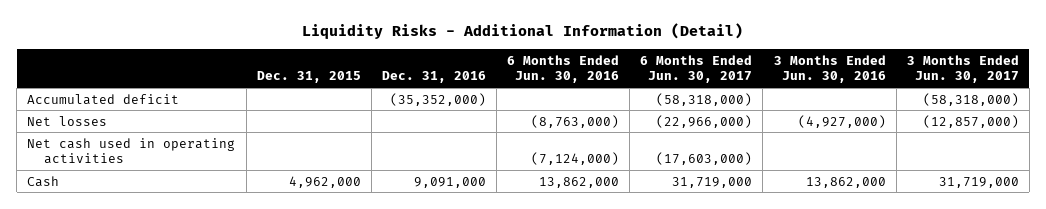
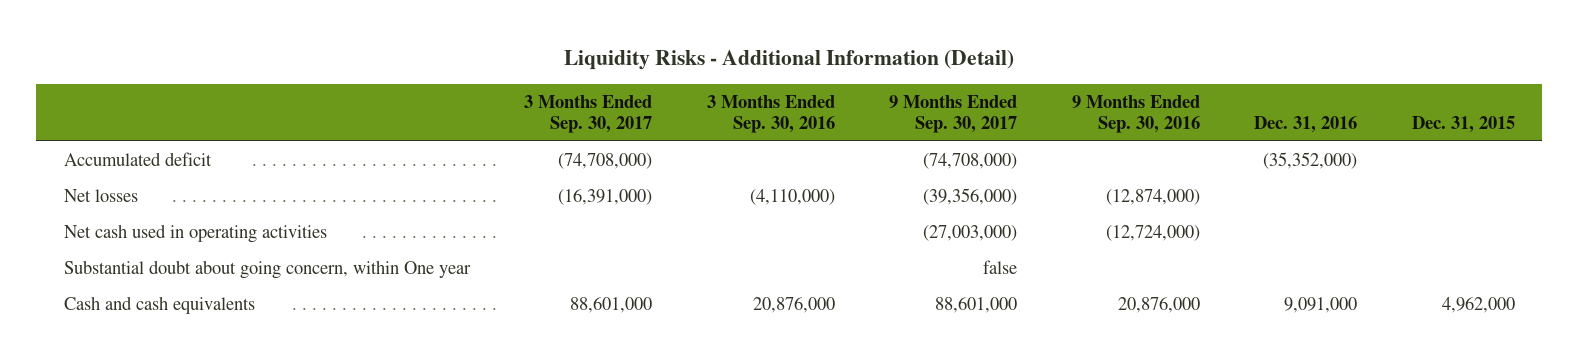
[507,54,620,84] 6 Months Ended Jun. 30, 2016 -> none
[640,54,753,84] 6 Months Ended Jun. 30, 2017 -> none
[773,54,886,84] 3 Months Ended Jun. 30, 2016 -> none
[906,54,1019,84] 3 Months Ended Jun. 30, 2017 -> none
none -> [524,94,653,134] 3 Months Ended Sep. 30, 2017
none -> [706,94,835,134] 3 Months Ended Sep. 30, 2016
none -> [889,94,1018,134] 9 Months Ended Sep. 30, 2017
none -> [1071,94,1200,134] 9 Months Ended Sep. 30, 2016
none -> [63,259,471,279] Substantial doubt about going concern, within One year
[27,175,60,187] Cash -> [63,295,255,314] Cash and cash equivalents

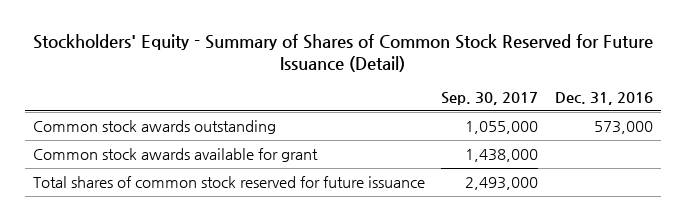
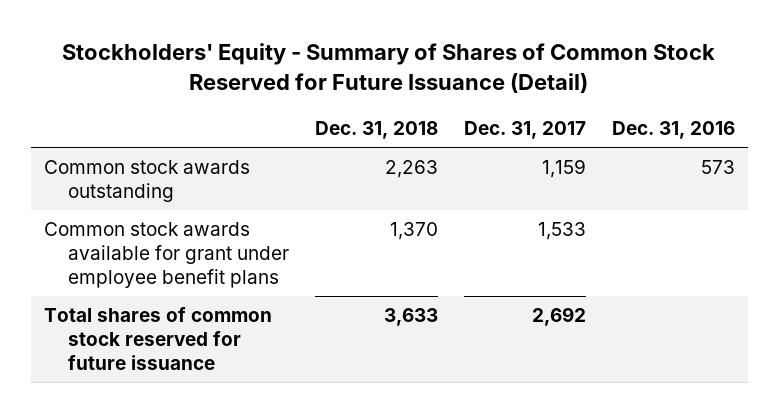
[441,91,539,105] Sep. 30, 2017 -> none
none -> [314,121,438,140] Dec. 31, 2018
none -> [463,121,586,140] Dec. 31, 2017
[593,120,653,134] 573,000 -> [700,160,735,175] 573
[32,147,318,162] Common stock awards available for grant -> [43,222,289,289] Common stock awards available for grant under employee benefit plans

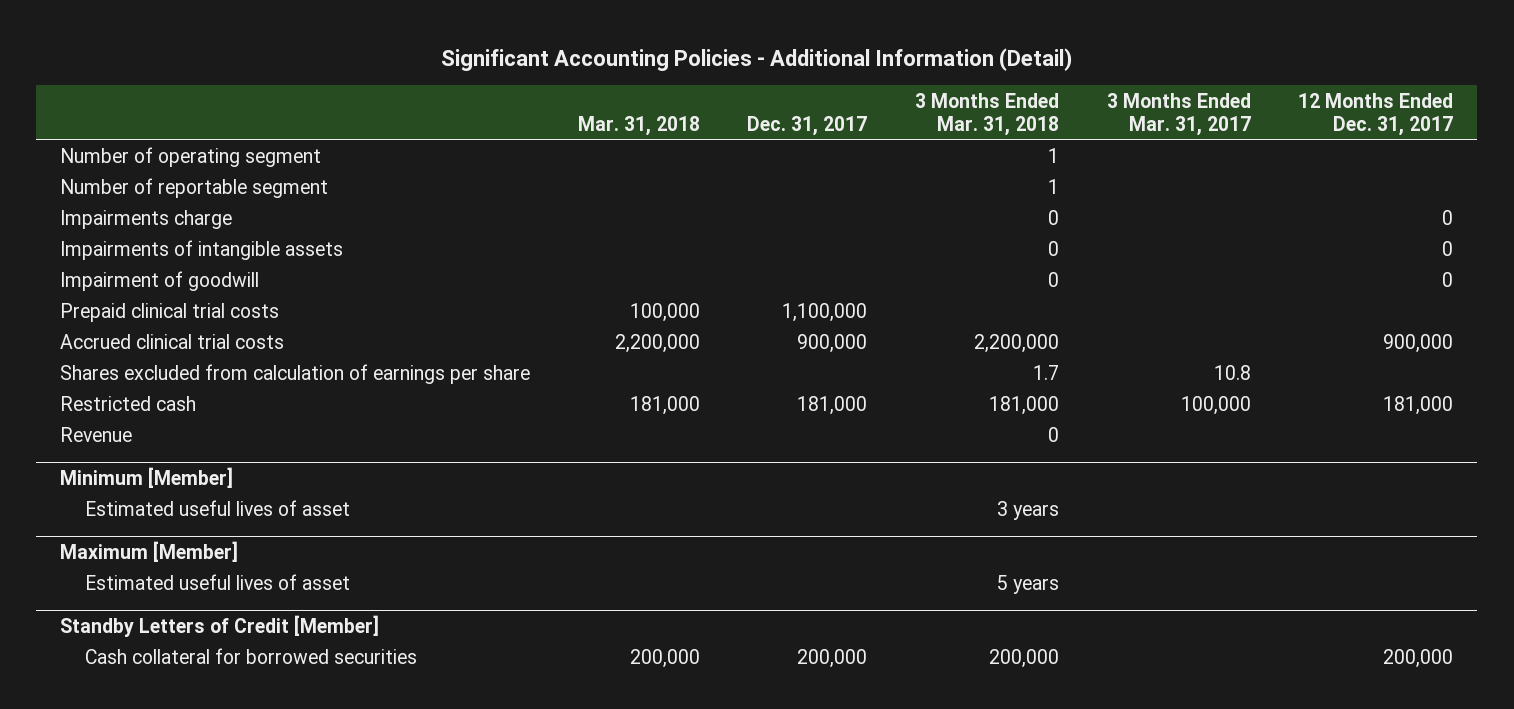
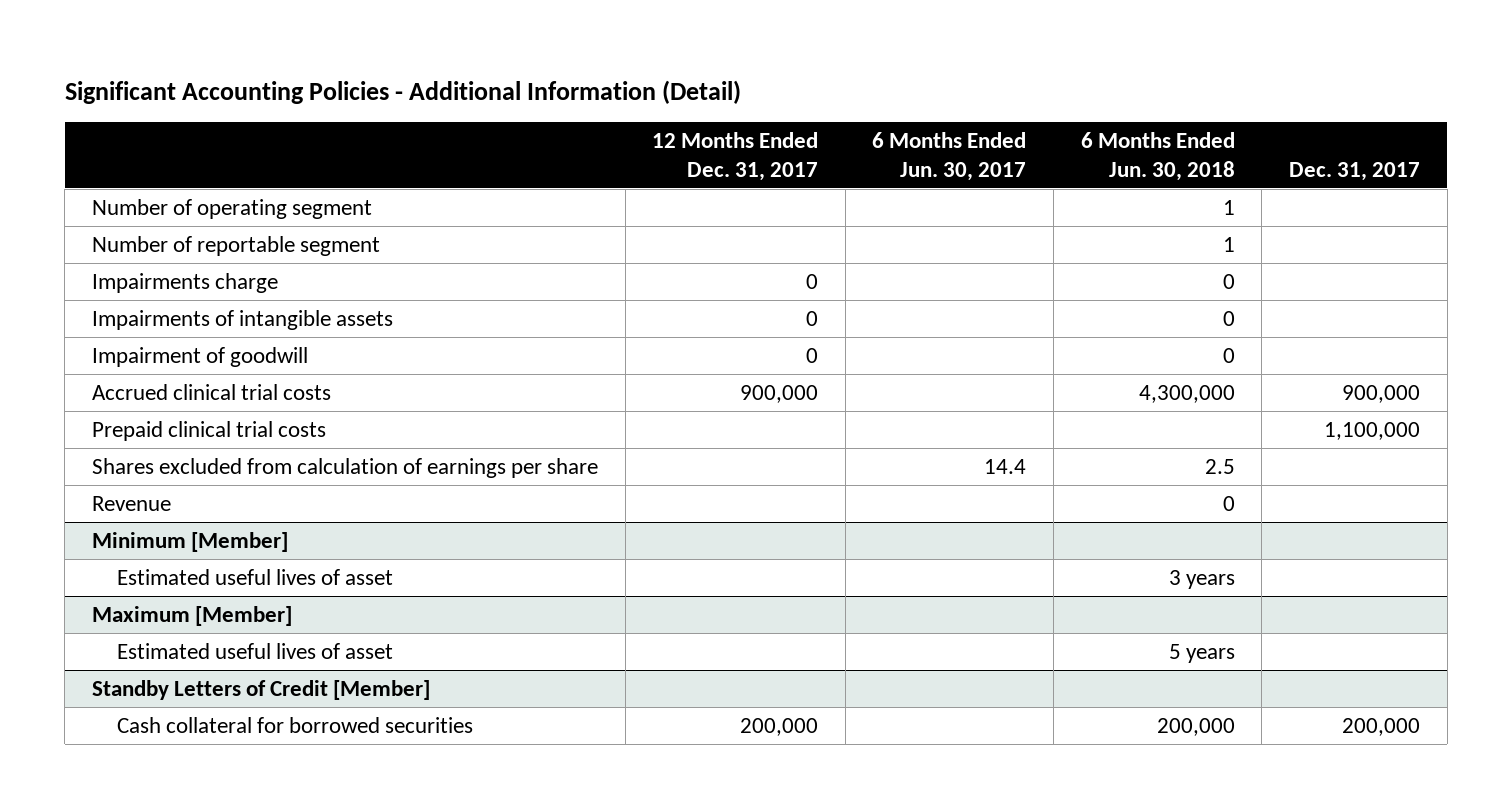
[577,116,700,137] Mar. 31, 2018 -> none
[915,92,1060,137] 3 Months Ended Mar. 31, 2018 -> none
[1106,92,1251,137] 3 Months Ended Mar. 31, 2017 -> none
none -> [872,131,1027,181] 6 Months Ended Jun. 30, 2017
none -> [1080,131,1235,181] 6 Months Ended Jun. 30, 2018
[60,303,280,323] Prepaid clinical trial costs -> [91,420,326,441] Prepaid clinical trial costs
[60,396,197,412] Restricted cash -> none

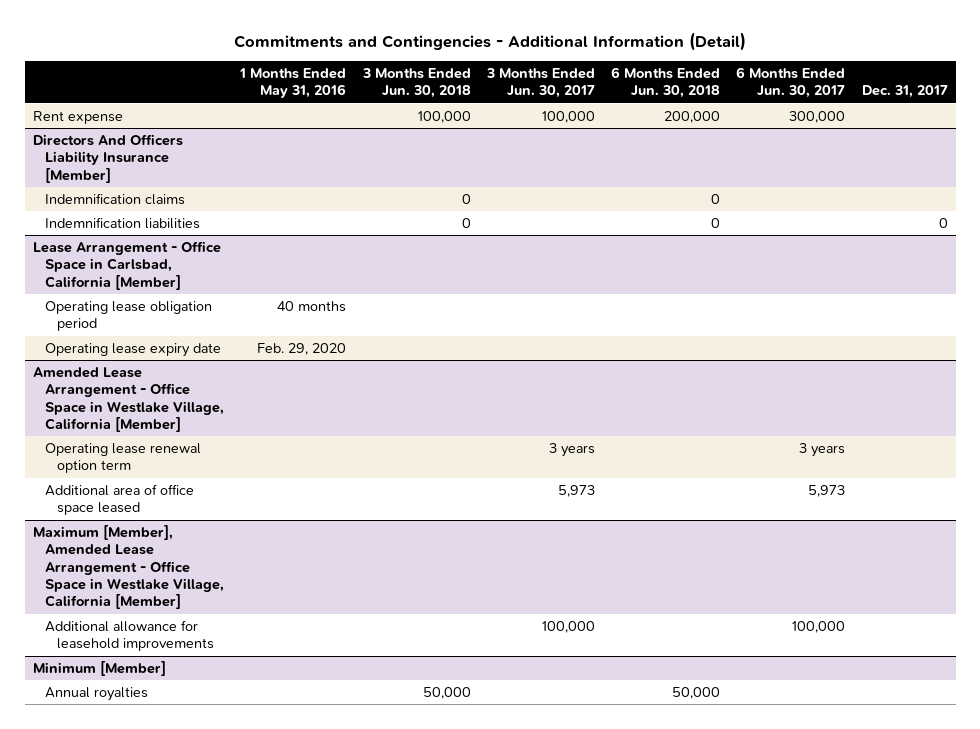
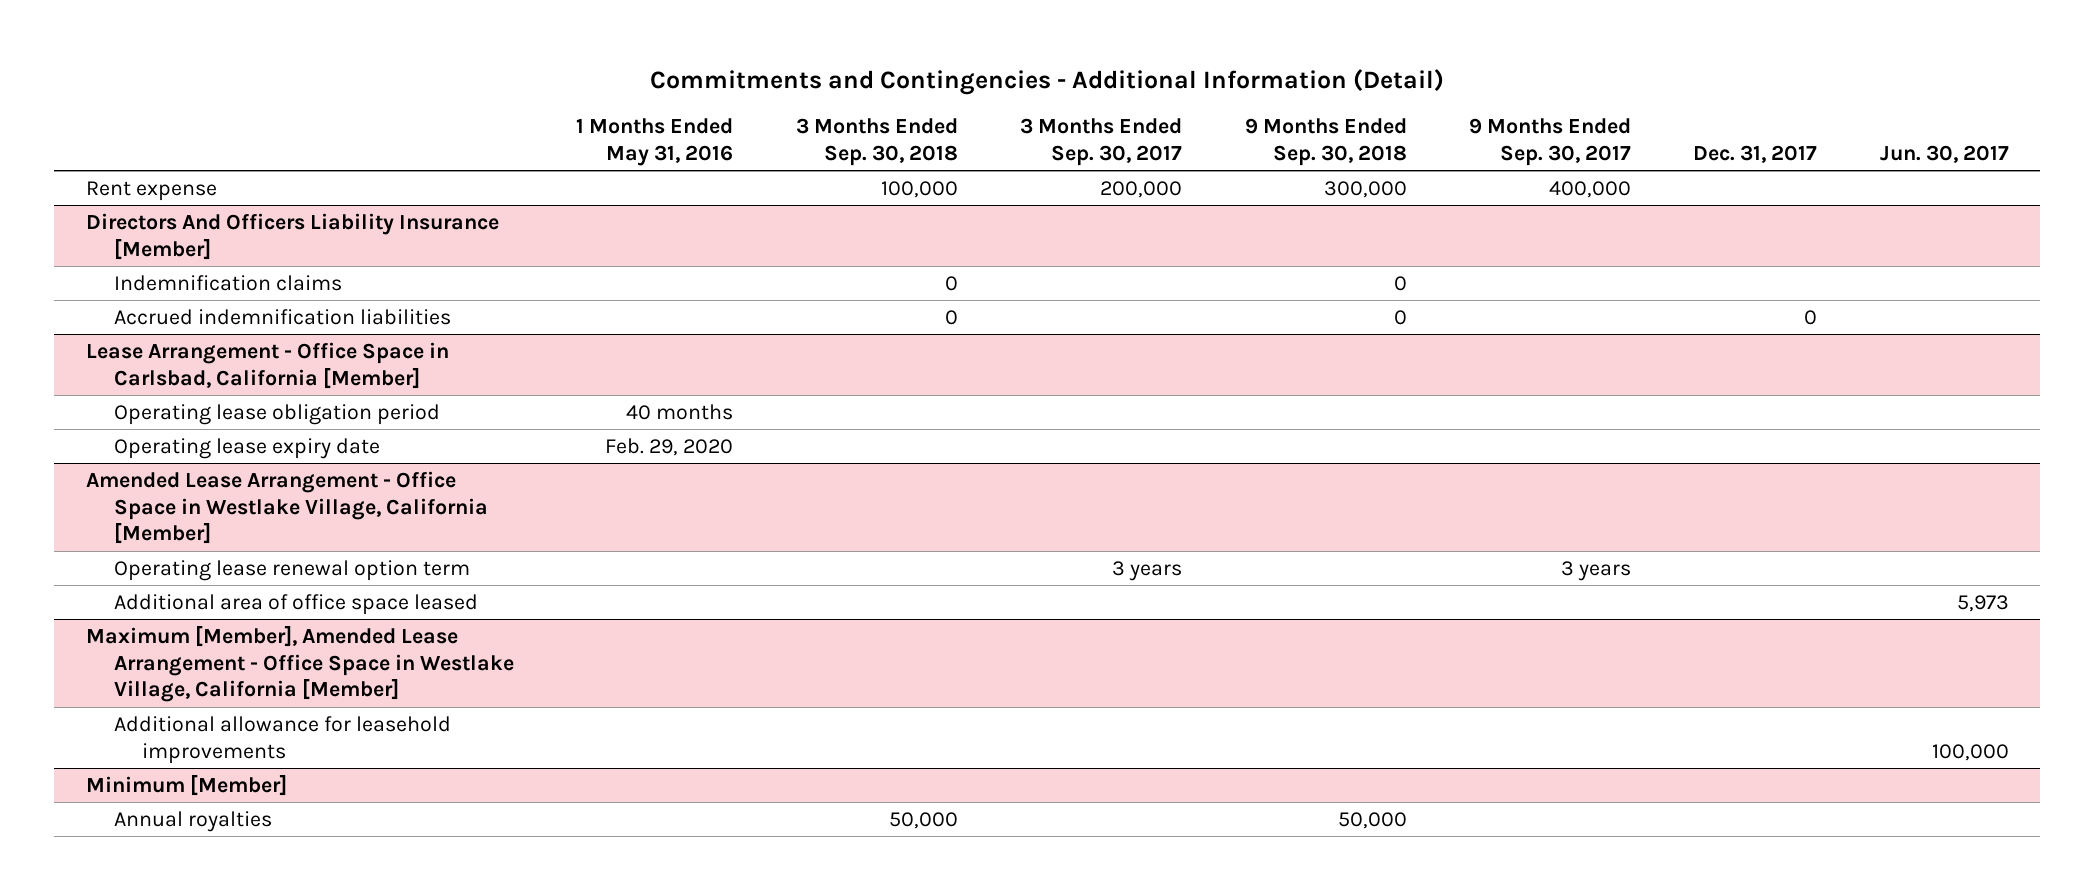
[361,68,471,99] 3 Months Ended Jun. 30, 2018 -> none
[485,68,595,99] 3 Months Ended Jun. 30, 2017 -> none
[611,67,721,99] 6 Months Ended Jun. 30, 2018 -> none
[736,67,846,99] 6 Months Ended Jun. 30, 2017 -> none
none -> [795,118,958,167] 3 Months Ended Sep. 30, 2018
none -> [1020,118,1183,167] 3 Months Ended Sep. 30, 2017
none -> [1244,118,1407,167] 9 Months Ended Sep. 30, 2018
none -> [1468,118,1631,167] 9 Months Ended Sep. 30, 2017
none -> [1879,145,2009,164] Jun. 30, 2017
[45,216,201,229] Indemnification liabilities -> [113,308,451,325] Accrued indemnification liabilities

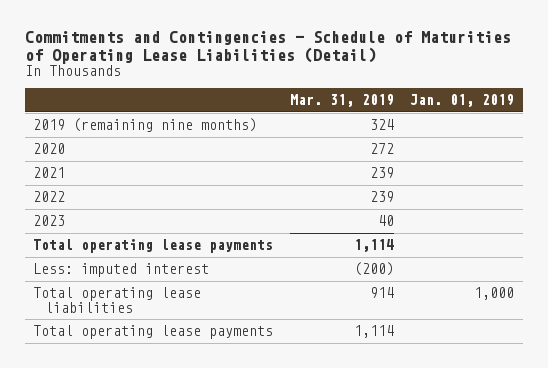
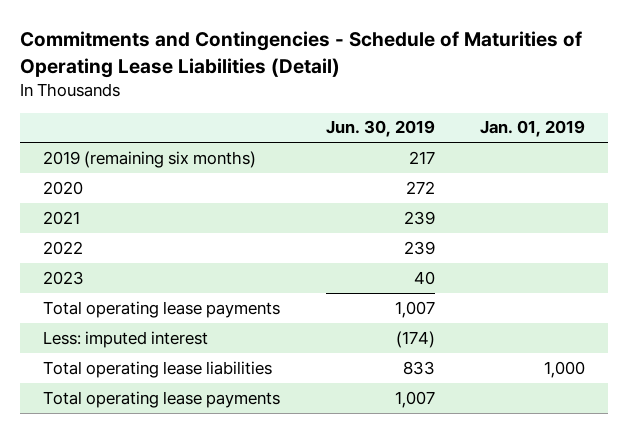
[289,94,394,108] Mar. 31, 2019 -> none
none -> [325,120,435,138] Jun. 30, 2019
[33,118,258,133] 2019 (remaining nine months) -> [42,150,256,168] 2019 (remaining six months)

